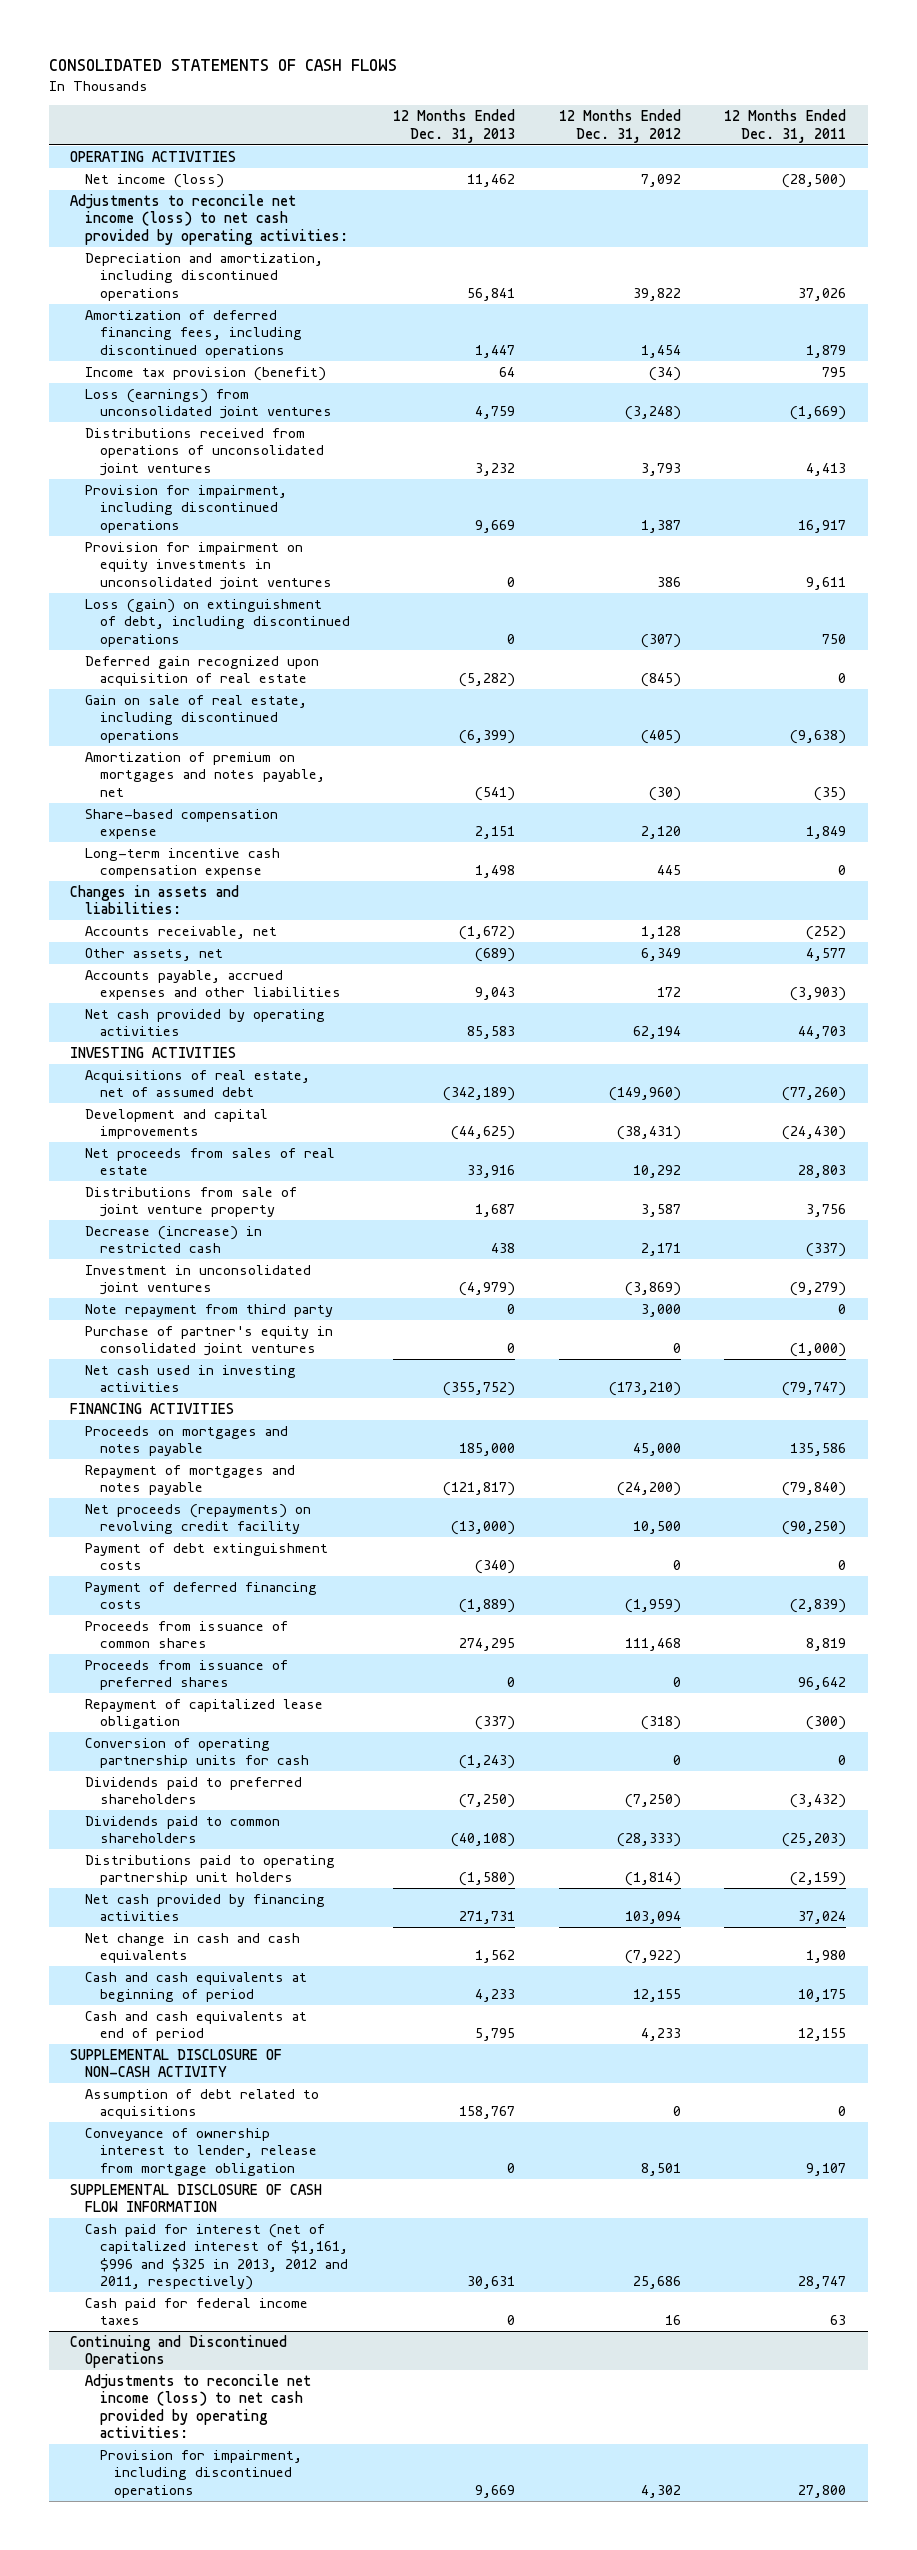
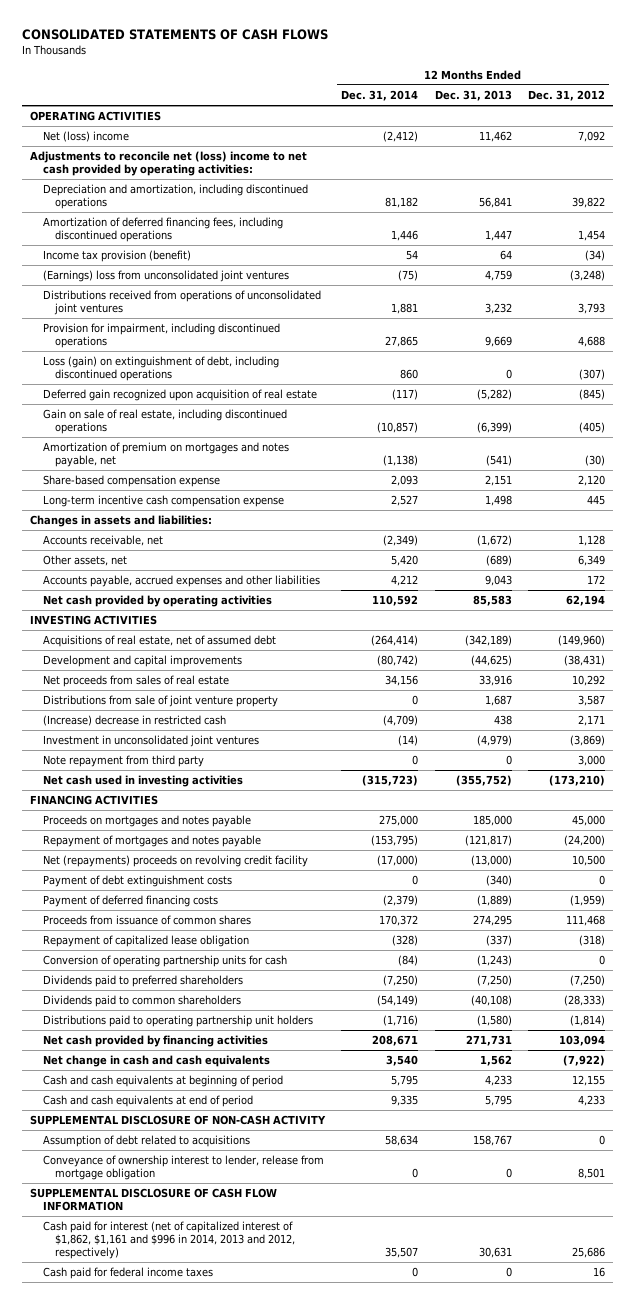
[724,109,847,143] 12 Months Ended Dec. 31, 2011 -> none
none -> [341,90,419,102] Dec. 31, 2014
[85,173,225,188] Net income (loss) -> [42,131,129,143] Net (loss) income
[70,193,349,245] Adjustments to reconcile net income (loss) to net cash provided by operating activities: -> [30,151,308,177] Adjustments to reconcile net (loss) income to net cash provided by operating activities:
[85,388,332,420] Loss (earnings) from unconsolidated joint ventures -> [42,270,289,283] (Earnings) loss from unconsolidated joint ventures
[85,541,332,590] Provision for impairment on equity investments in unconsolidated joint ventures -> none
[640,519,681,533] 1,387 -> [577,336,605,348] 4,688
[85,1225,263,1254] Decrease (increase) in restricted cash -> [42,715,226,727] (Increase) decrease in restricted cash
[85,1325,334,1357] Purchase of partner's equity in consolidated joint ventures -> none
[85,1503,312,1535] Net proceeds (repayments) on revolving credit facility -> [42,855,308,868] Net (repayments) proceeds on revolving credit facility
[85,1659,289,1691] Proceeds from issuance of preferred shares -> none
[85,2223,348,2291] Cash paid for interest (net of capitalized interest of $1,161, $996 and $325 in 2013, 2012 and 2011, respectively) -> [42,1221,296,1259] Cash paid for interest (net of capitalized interest of $1,862, $1,161 and $996 in 2014, 2013 and 2012, respectively)
[70,2334,288,2369] Continuing and Discontinued Operations -> none
[85,2373,312,2439] Adjustments to reconcile net income (loss) to net cash provided by operating activities: -> none
[99,2449,302,2498] Provision for impairment, including discontinued operations -> none

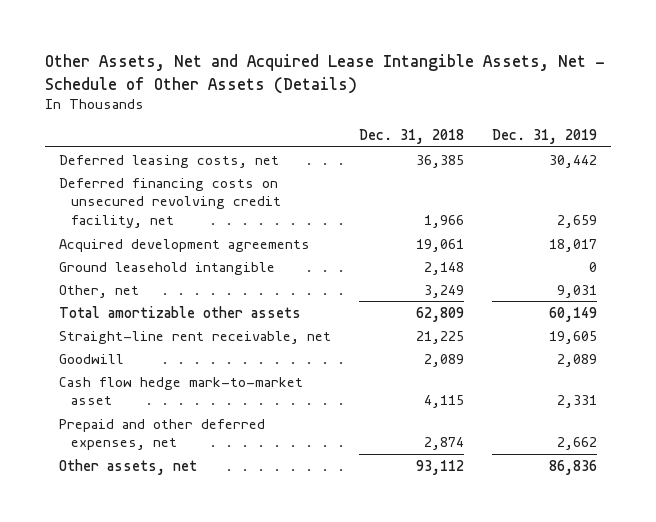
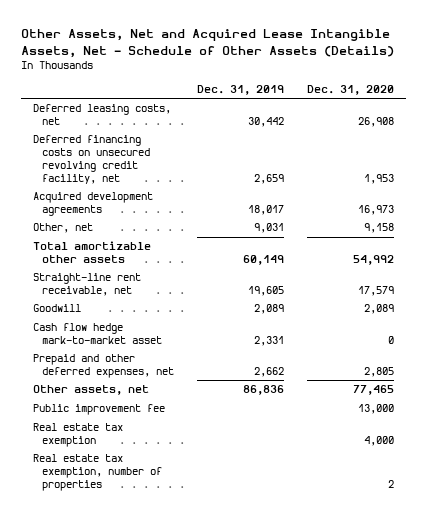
[358,129,464,145] Dec. 31, 2018 -> none
none -> [307,84,395,95] Dec. 31, 2020
[58,261,275,275] Ground leasehold intangible -> none
none -> [33,404,166,416] Public improvement fee
none -> [33,423,124,448] Real estate tax exemption
none -> [33,454,162,492] Real estate tax exemption, number of properties

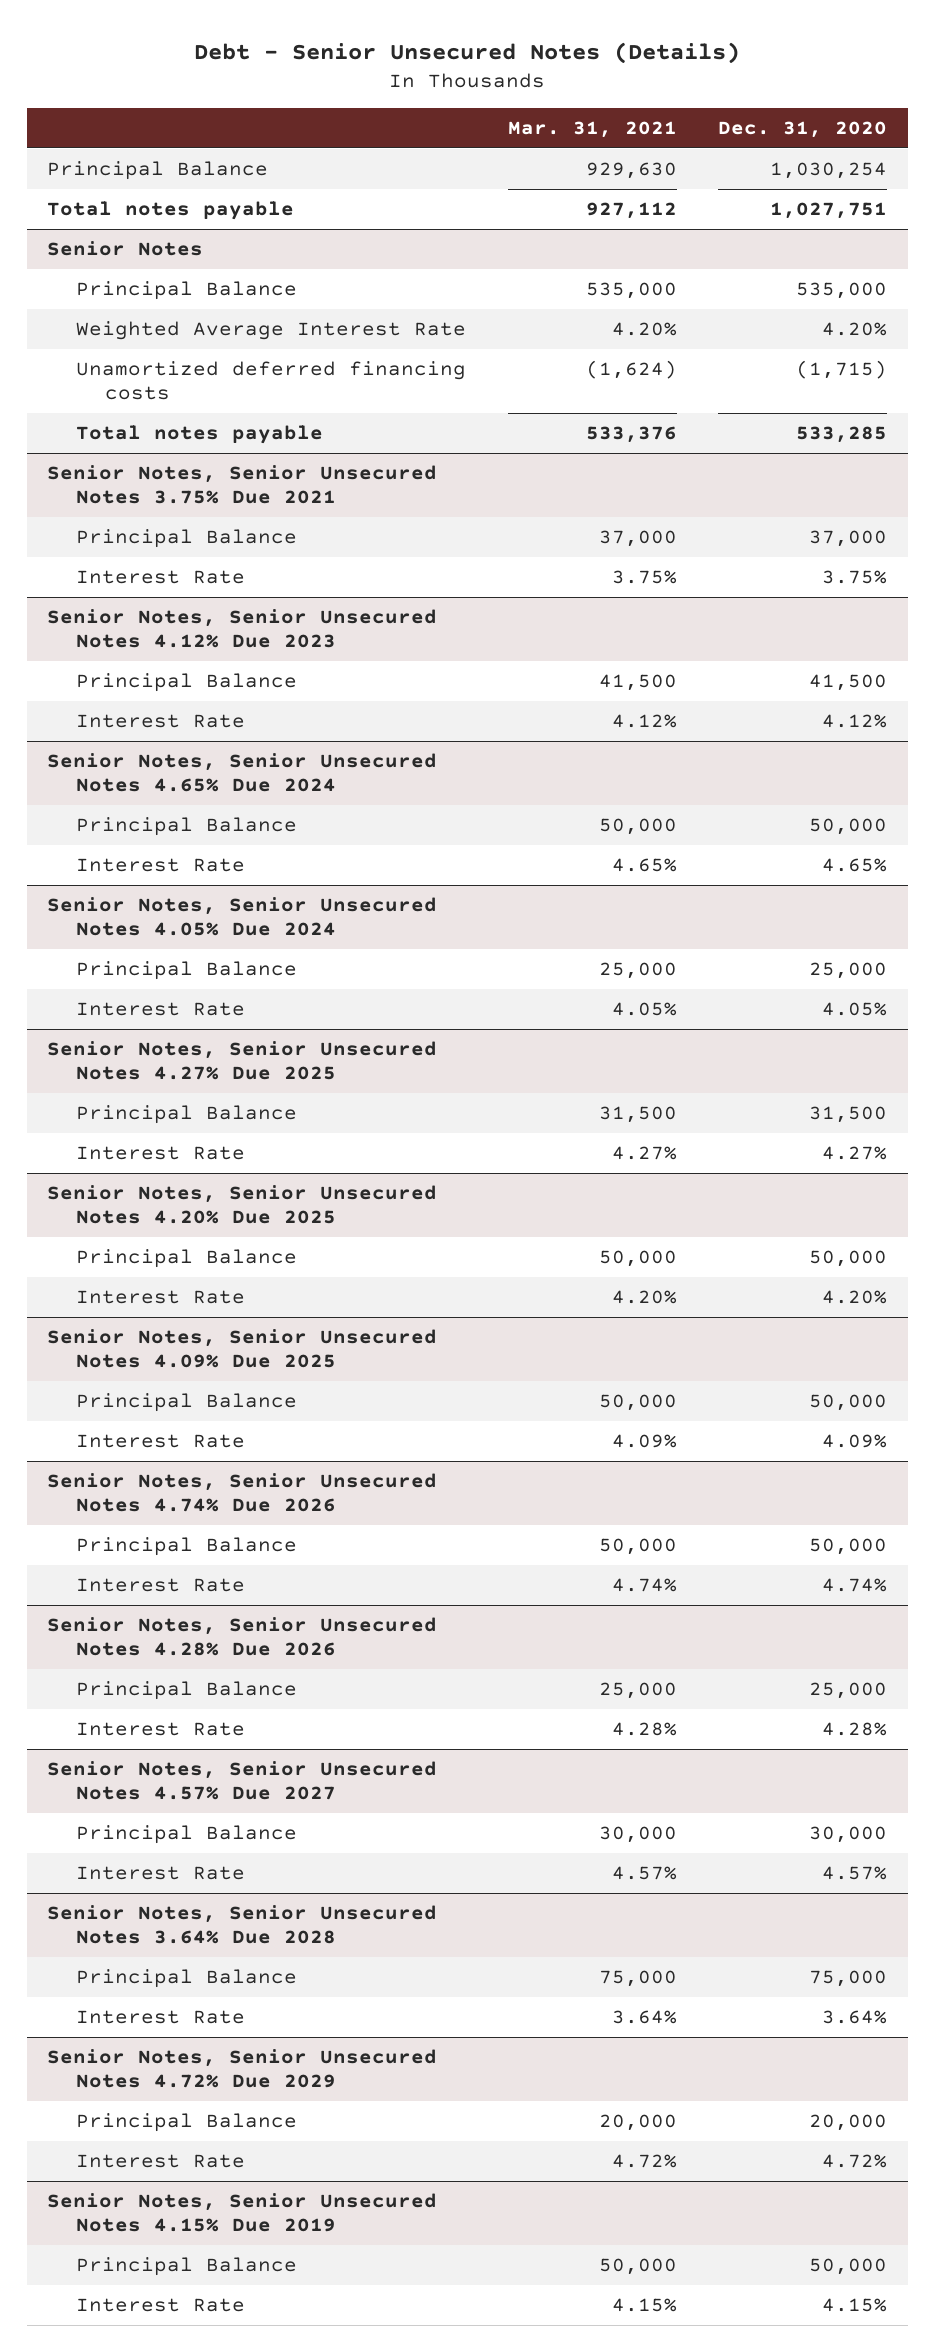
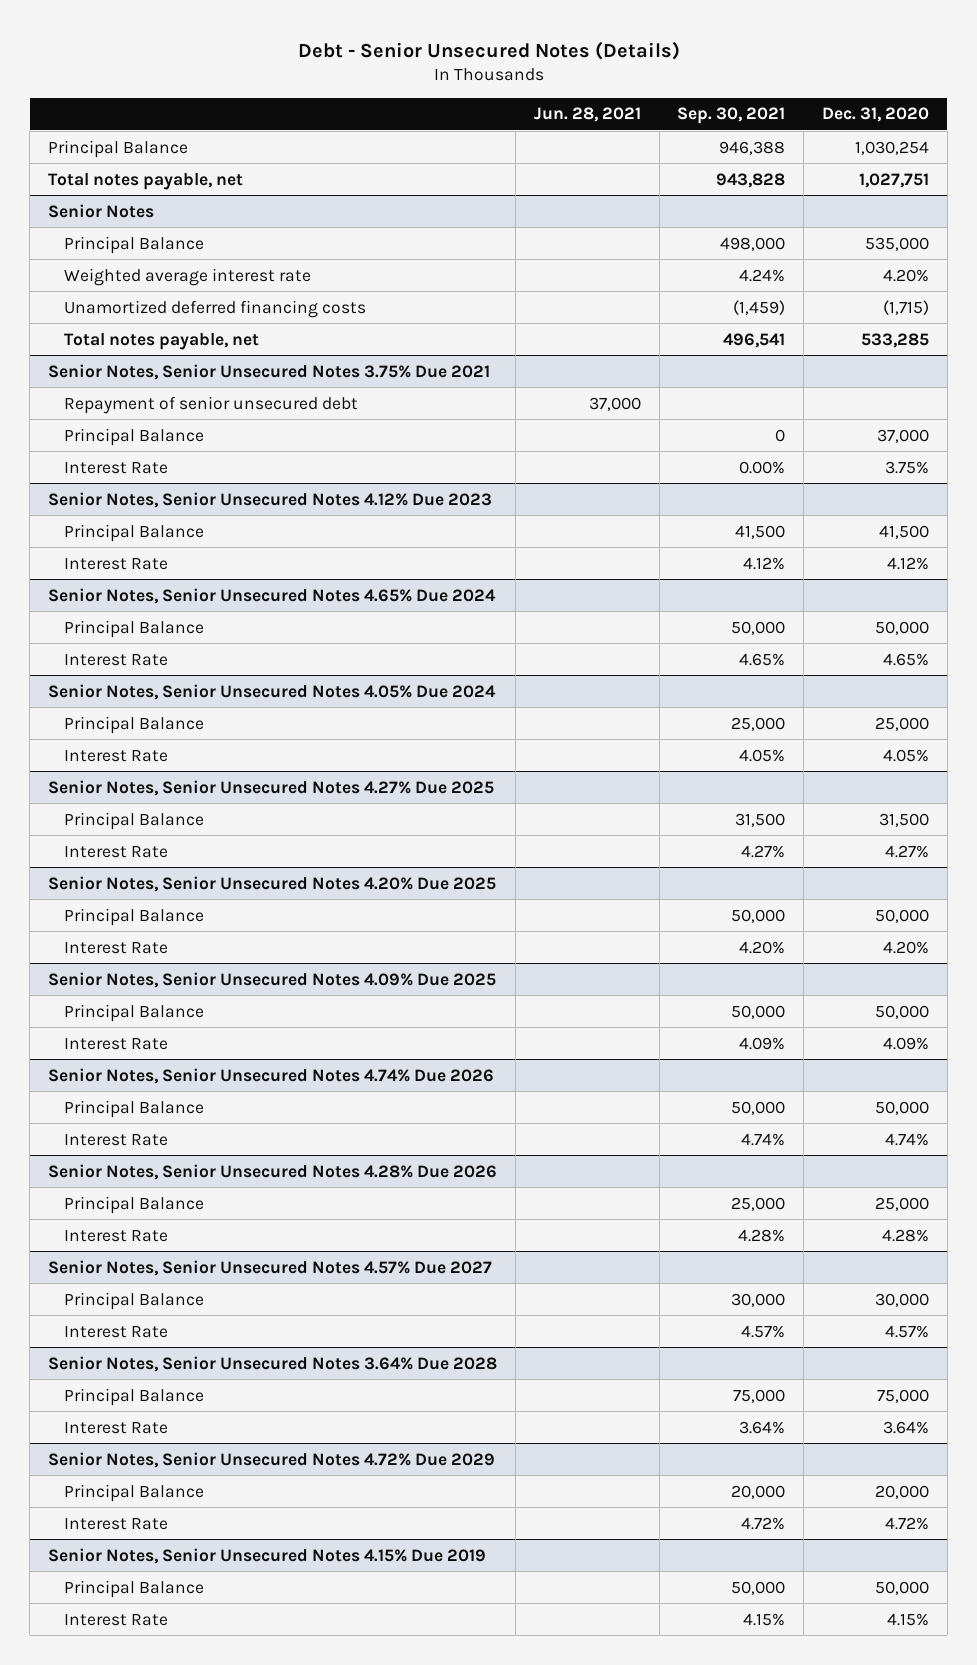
[507,120,677,138] Mar. 31, 2021 -> none
none -> [533,107,641,123] Jun. 28, 2021
none -> [677,107,786,125] Sep. 30, 2021
[47,200,295,220] Total notes payable -> [48,172,244,190] Total notes payable, net
[76,320,467,340] Weighted Average Interest Rate -> [63,267,311,286] Weighted average interest rate
[76,424,324,444] Total notes payable -> [63,332,259,350] Total notes payable, net
none -> [63,395,358,414] Repayment of senior unsecured debt

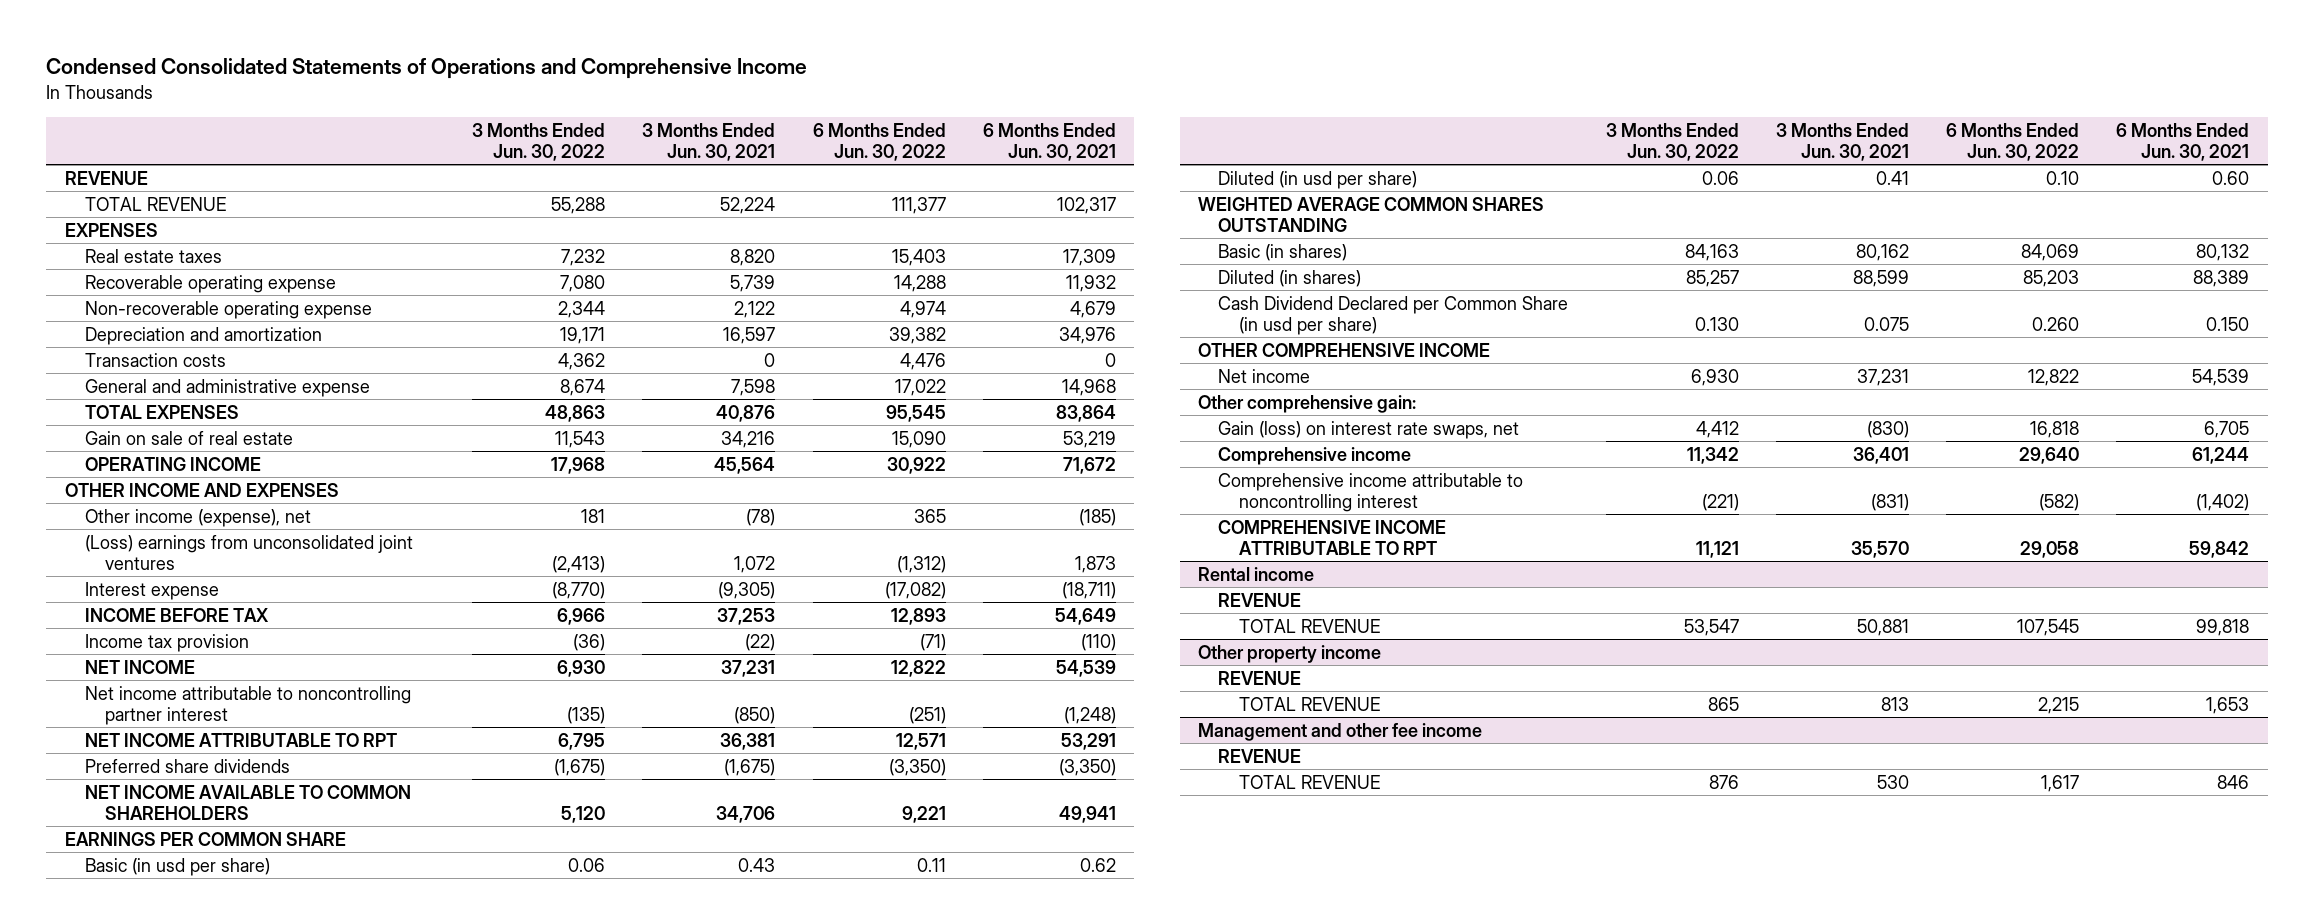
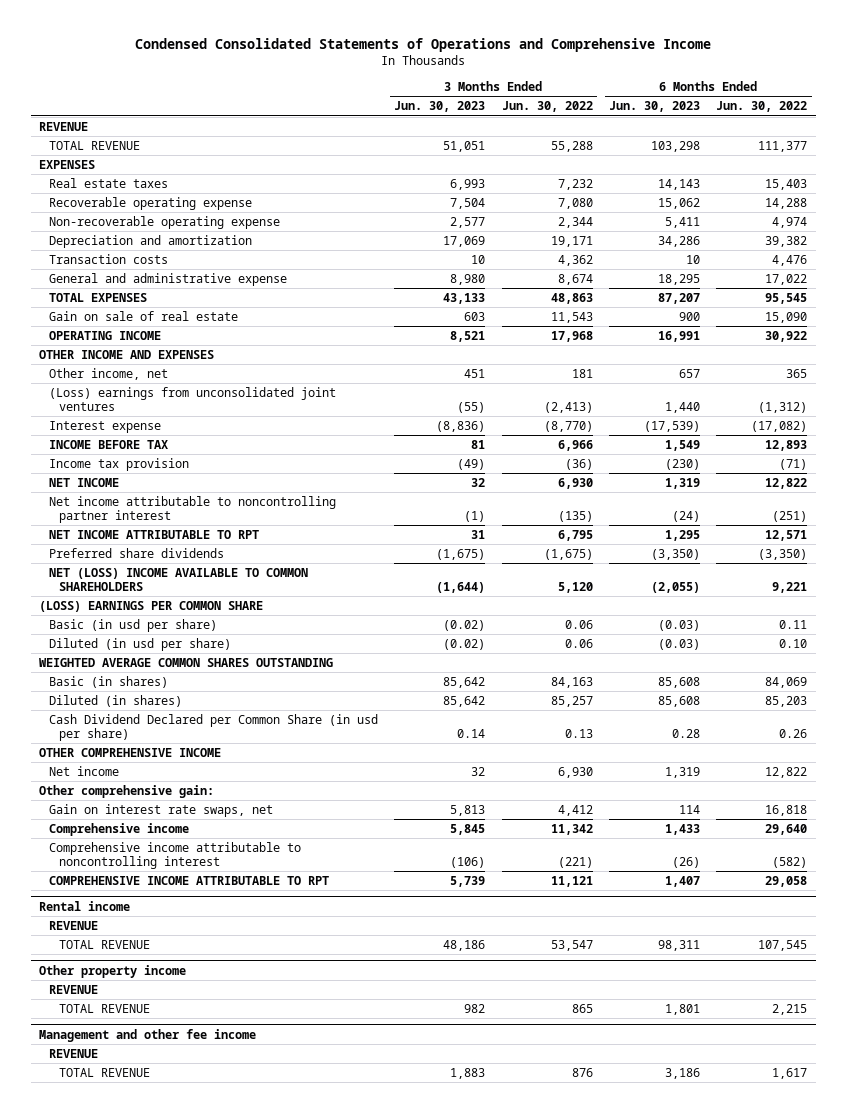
[642,122,776,161] 3 Months Ended Jun. 30, 2021 -> none
[982,122,1116,161] 6 Months Ended Jun. 30, 2021 -> none
none -> [394,101,486,113] Jun. 30, 2023
none -> [609,101,701,113] Jun. 30, 2023
[84,508,311,527] Other income (expense), net -> [48,367,168,380] Other income, net
[84,784,411,820] NET INCOME AVAILABLE TO COMMON SHAREHOLDERS -> [48,567,308,591] NET (LOSS) INCOME AVAILABLE TO COMMON SHAREHOLDERS
[64,831,346,846] EARNINGS PER COMMON SHARE -> [38,600,263,612] (LOSS) EARNINGS PER COMMON SHARE
[1694,316,1739,331] 0.130 -> [564,728,593,738] 0.13
[2032,316,2080,331] 0.260 -> [779,728,808,738] 0.26
[1218,420,1520,439] Gain (loss) on interest rate swaps, net -> [48,803,273,817] Gain on interest rate swaps, net

